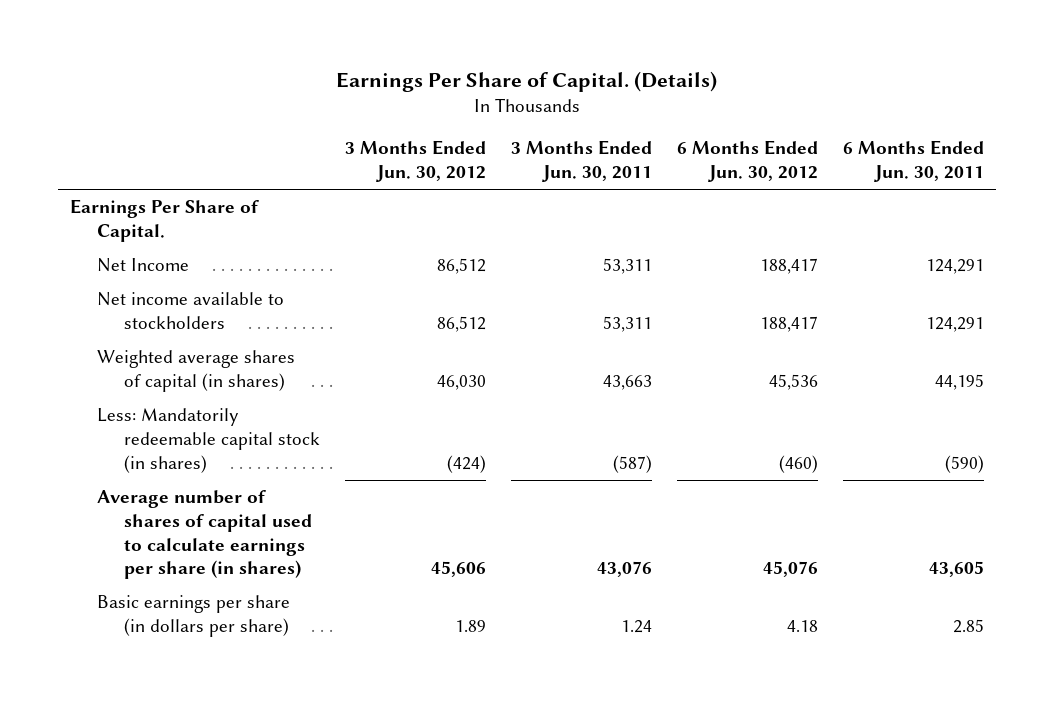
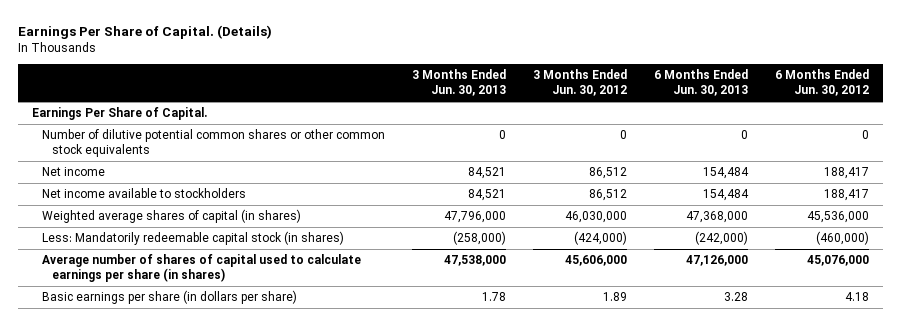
[511,140,653,183] 3 Months Ended Jun. 30, 2011 -> none
[842,140,984,183] 6 Months Ended Jun. 30, 2011 -> none
none -> [412,69,507,97] 3 Months Ended Jun. 30, 2013
none -> [654,69,749,97] 6 Months Ended Jun. 30, 2013
none -> [41,129,385,158] Number of dilutive potential common shares or other common stock equivalents
[97,258,190,273] Net Income -> [41,167,105,177] Net income
[437,374,487,390] 46,030 -> [565,211,628,224] 46,030,000
[768,373,818,390] 45,536 -> [807,211,870,224] 45,536,000
[447,454,487,473] (424) -> [574,231,628,246] (424,000)
[778,454,818,473] (460) -> [816,231,870,246] (460,000)
[431,561,487,578] 45,606 -> [565,255,628,267] 45,606,000
[762,561,818,578] 45,076 -> [807,255,870,267] 45,076,000

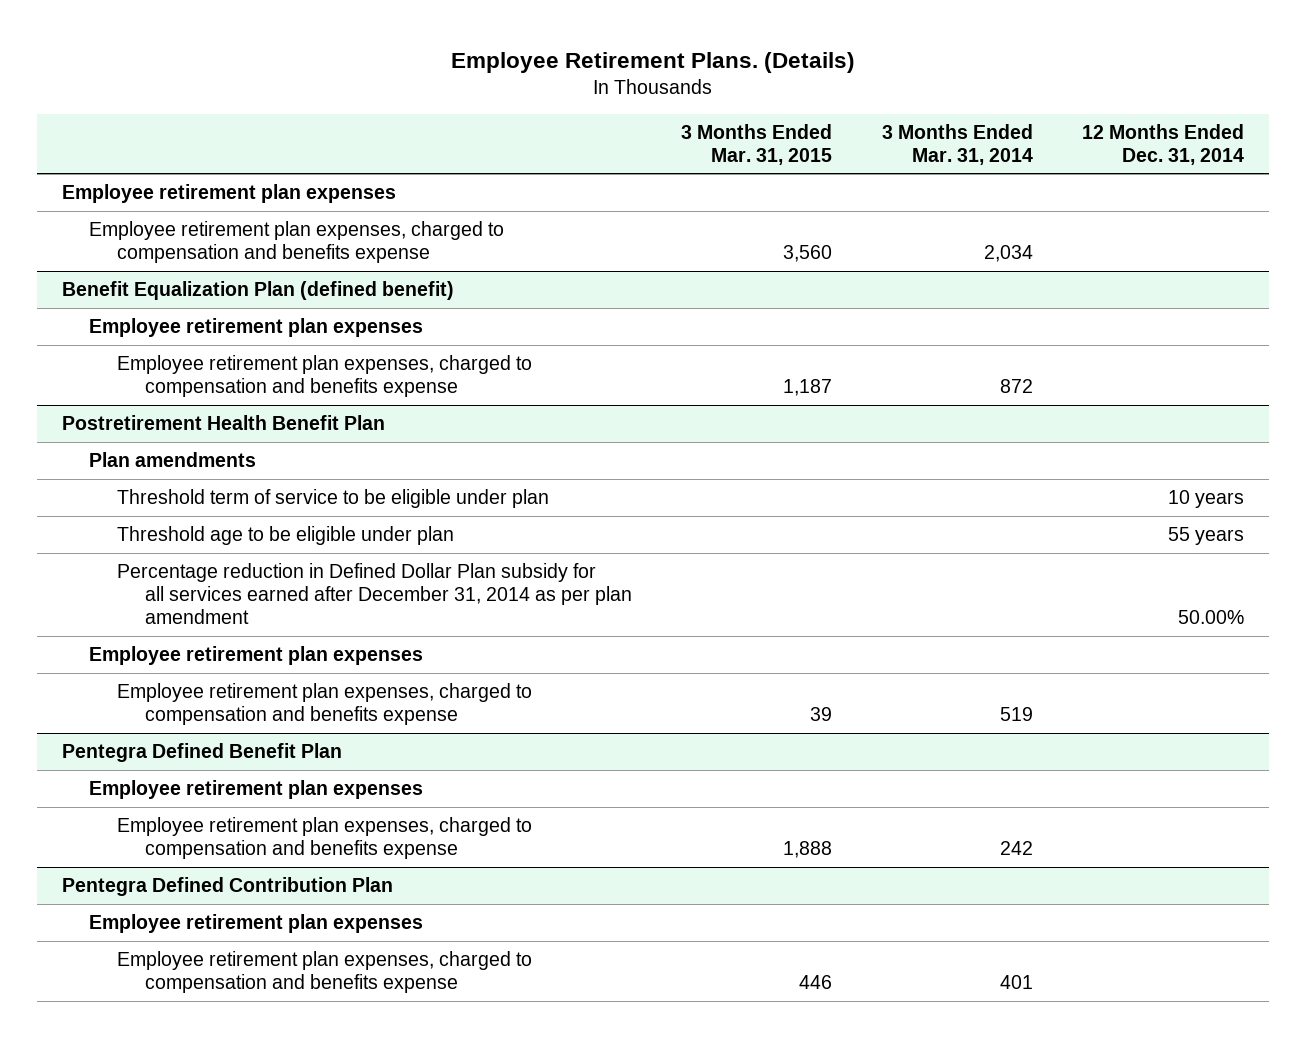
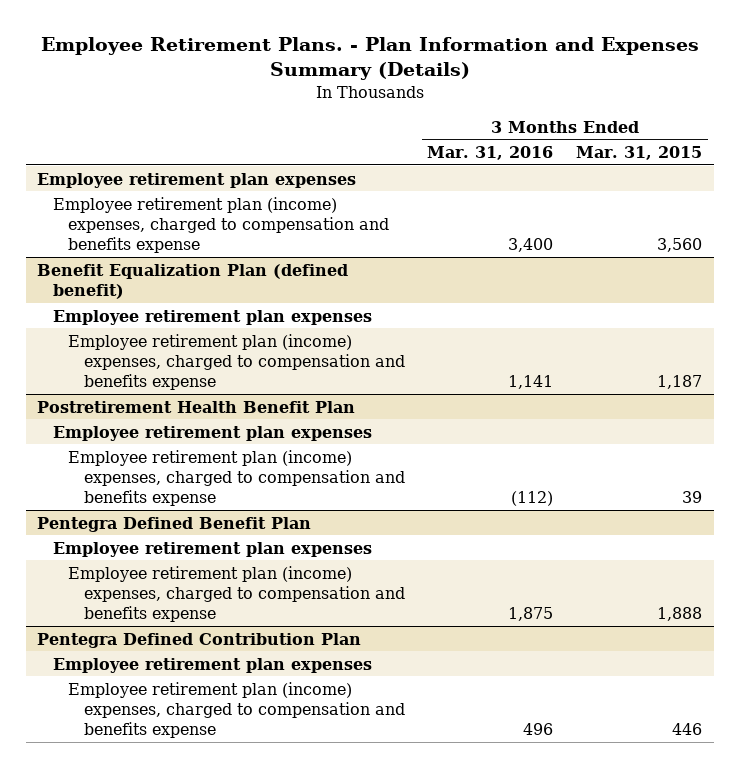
[450,51,855,73] Employee Retirement Plans. (Details) -> [40,37,699,81] Employee Retirement Plans. - Plan Information and Expenses Summary (Details)
[881,123,1033,165] 3 Months Ended Mar. 31, 2014 -> none
[1081,123,1244,165] 12 Months Ended Dec. 31, 2014 -> none
none -> [427,145,554,160] Mar. 31, 2016
[89,221,505,264] Employee retirement plan expenses, charged to compensation and benefits expense -> [52,196,390,254] Employee retirement plan (income) expenses, charged to compensation and benefits expense
[117,355,533,398] Employee retirement plan expenses, charged to compensation and benefits expense -> [68,333,405,391] Employee retirement plan (income) expenses, charged to compensation and benefits expense
[89,452,257,468] Plan amendments -> none
[117,489,550,509] Threshold term of service to be eligible under plan -> none
[117,526,455,546] Threshold age to be eligible under plan -> none
[117,563,632,625] Percentage reduction in Defined Dollar Plan subsidy for all services earned after December 31, 2014 as per plan amendment -> none
[117,683,533,726] Employee retirement plan expenses, charged to compensation and benefits expense -> [68,449,405,507] Employee retirement plan (income) expenses, charged to compensation and benefits expense
[117,817,533,860] Employee retirement plan expenses, charged to compensation and benefits expense -> [68,565,405,623] Employee retirement plan (income) expenses, charged to compensation and benefits expense
[117,951,533,994] Employee retirement plan expenses, charged to compensation and benefits expense -> [68,681,405,739] Employee retirement plan (income) expenses, charged to compensation and benefits expense

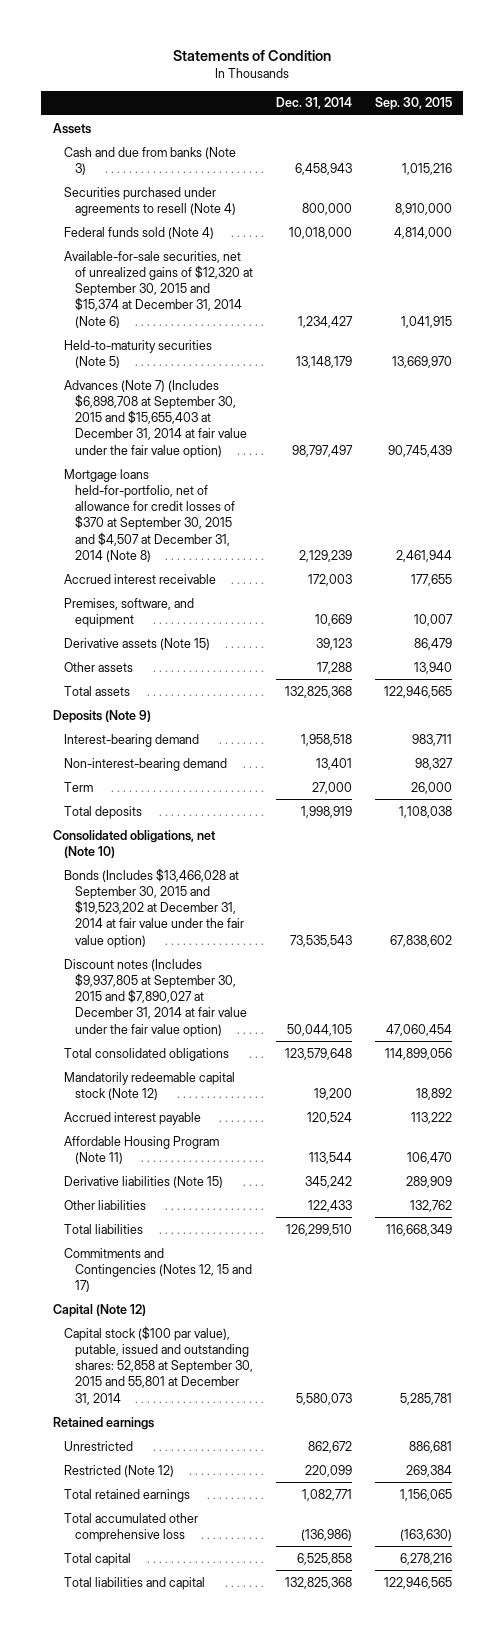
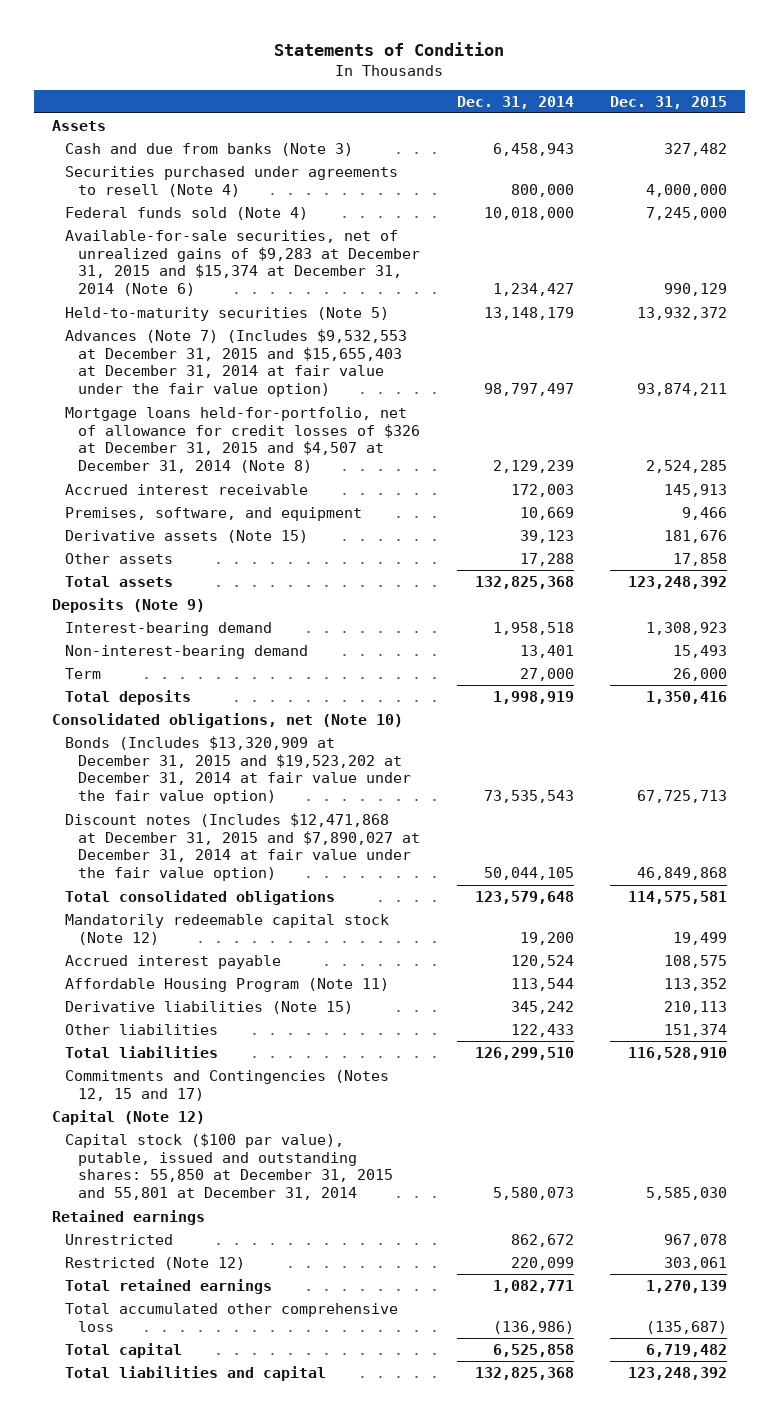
[374,97,452,111] Sep. 30, 2015 -> none
none -> [609,95,727,109] Dec. 31, 2015
[63,250,253,328] Available-for-sale securities, net of unrealized gains of $12,320 at September 30, 2015 and $15,374 at December 31, 2014 (Note 6) -> [65,229,421,297] Available-for-sale securities, net of unrealized gains of $9,283 at December 31, 2015 and $15,374 at December 31, 2014 (Note 6)
[63,379,247,458] Advances (Note 7) (Includes $6,898,708 at September 30, 2015 and $15,655,403 at December 31, 2014 at fair value under the fair value option) -> [65,328,408,398] Advances (Note 7) (Includes $9,532,553 at December 31, 2015 and $15,655,403 at December 31, 2014 at fair value under the fair value option)
[63,468,235,562] Mortgage loans held-for-portfolio, net of allowance for credit losses of $370 at September 30, 2015 and $4,507 at December 31, 2014 (Note 8) -> [65,406,421,474] Mortgage loans held-for-portfolio, net of allowance for credit losses of $326 at December 31, 2015 and $4,507 at December 31, 2014 (Note 8)
[63,867,244,948] Bonds (Includes $13,466,028 at September 30, 2015 and $19,523,202 at December 31, 2014 at fair value under the fair value option) -> [65,735,412,805] Bonds (Includes $13,320,909 at December 31, 2015 and $19,523,202 at December 31, 2014 at fair value under the fair value option)
[63,958,247,1037] Discount notes (Includes $9,937,805 at September 30, 2015 and $7,890,027 at December 31, 2014 at fair value under the fair value option) -> [65,812,421,882] Discount notes (Includes $12,471,868 at December 31, 2015 and $7,890,027 at December 31, 2014 at fair value under the fair value option)
[63,1325,253,1405] Capital stock ($100 par value), putable, issued and outstanding shares: 52,858 at September 30, 2015 and 55,801 at December 31, 2014 -> [65,1132,394,1201] Capital stock ($100 par value), putable, issued and outstanding shares: 55,850 at December 31, 2015 and 55,801 at December 31, 2014

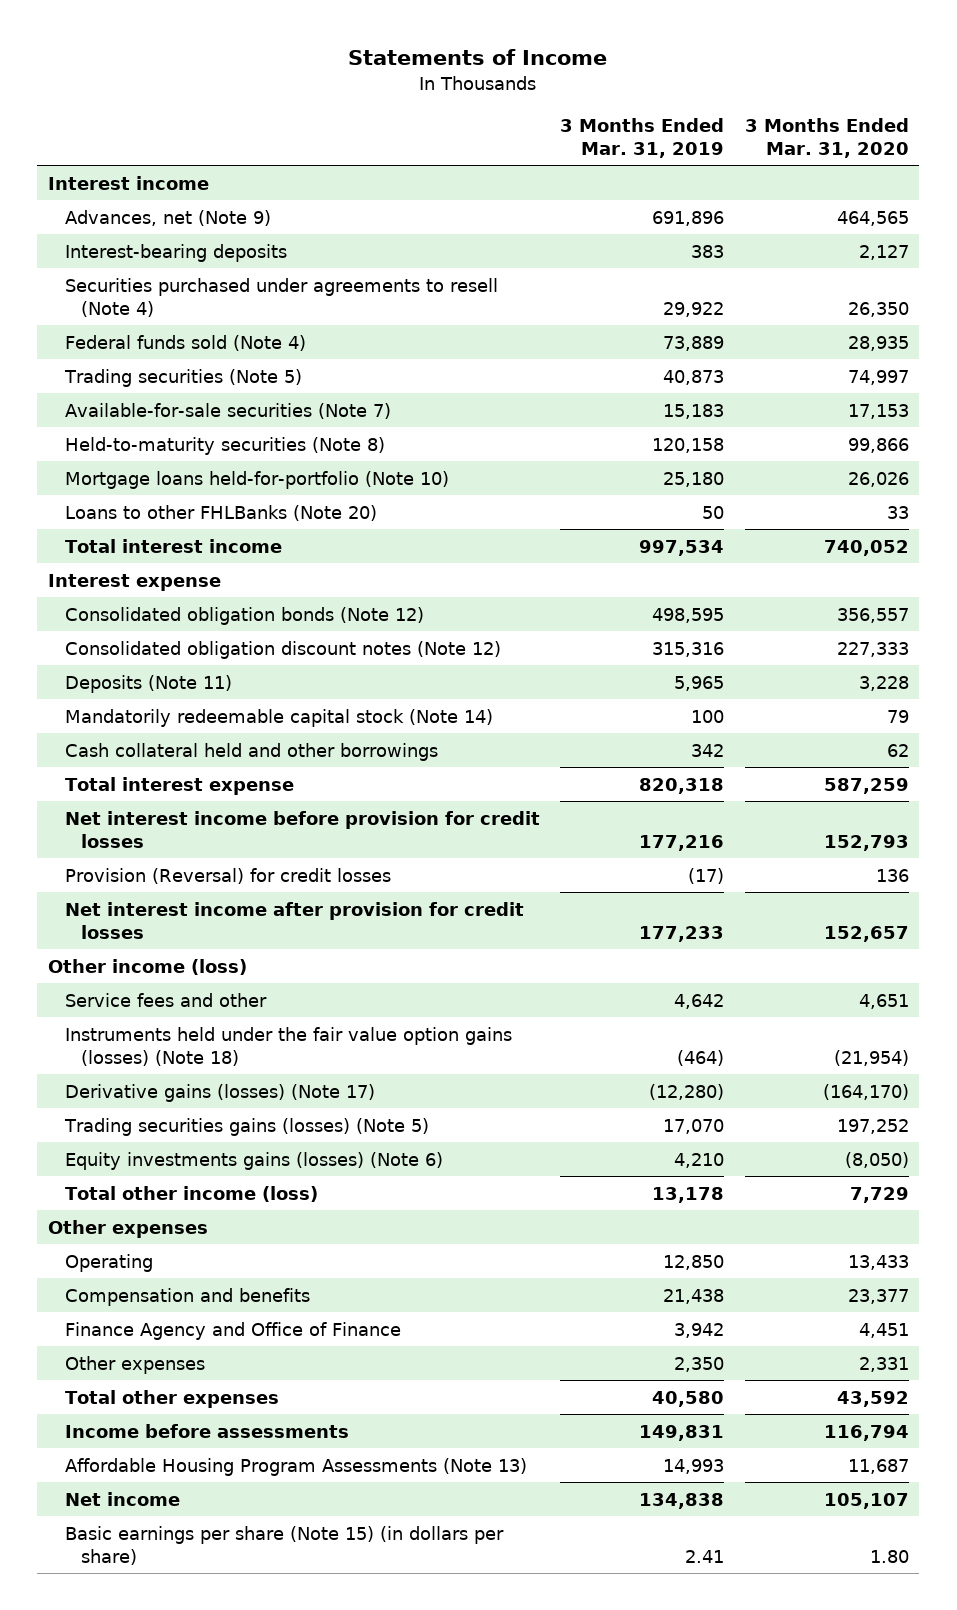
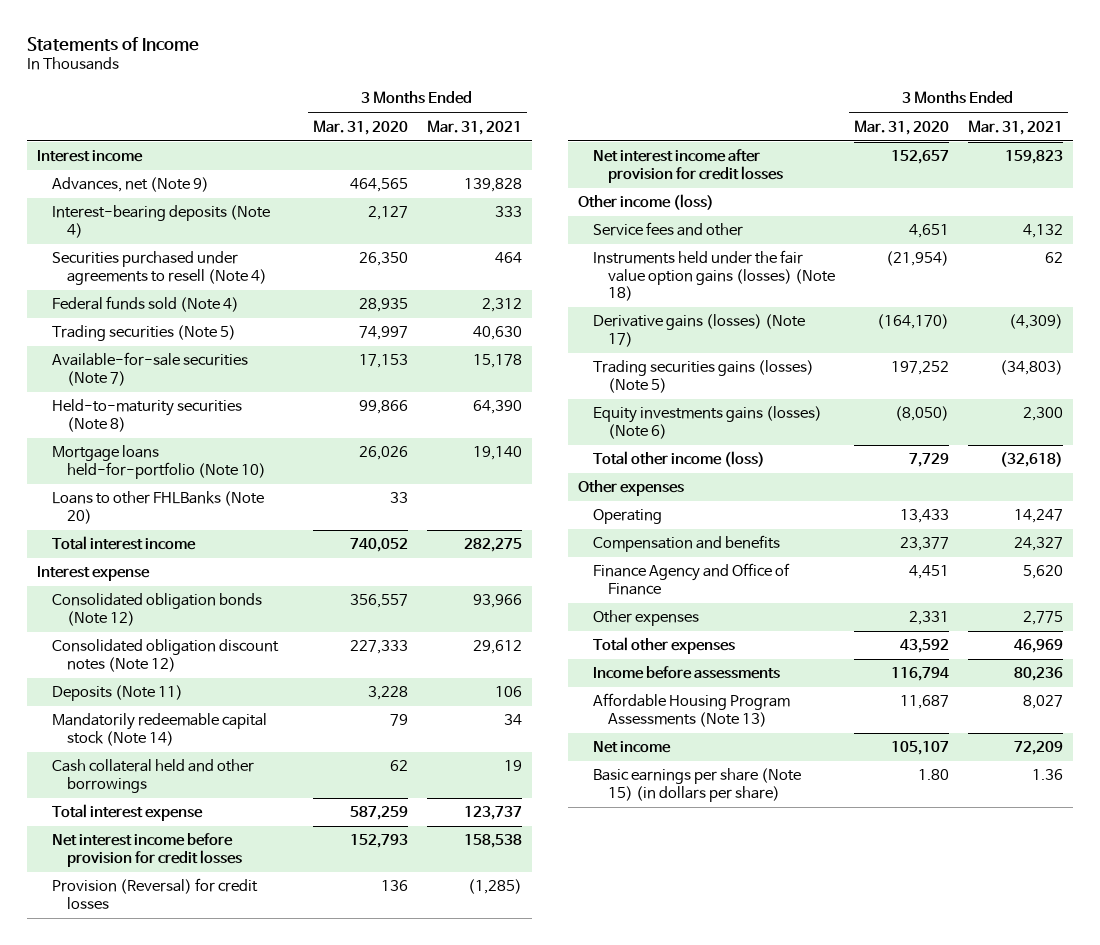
[560,117,725,158] 3 Months Ended Mar. 31, 2019 -> none
none -> [427,119,523,135] Mar. 31, 2021
[64,243,287,262] Interest-bearing deposits -> [51,205,270,238] Interest-bearing deposits (Note 4)

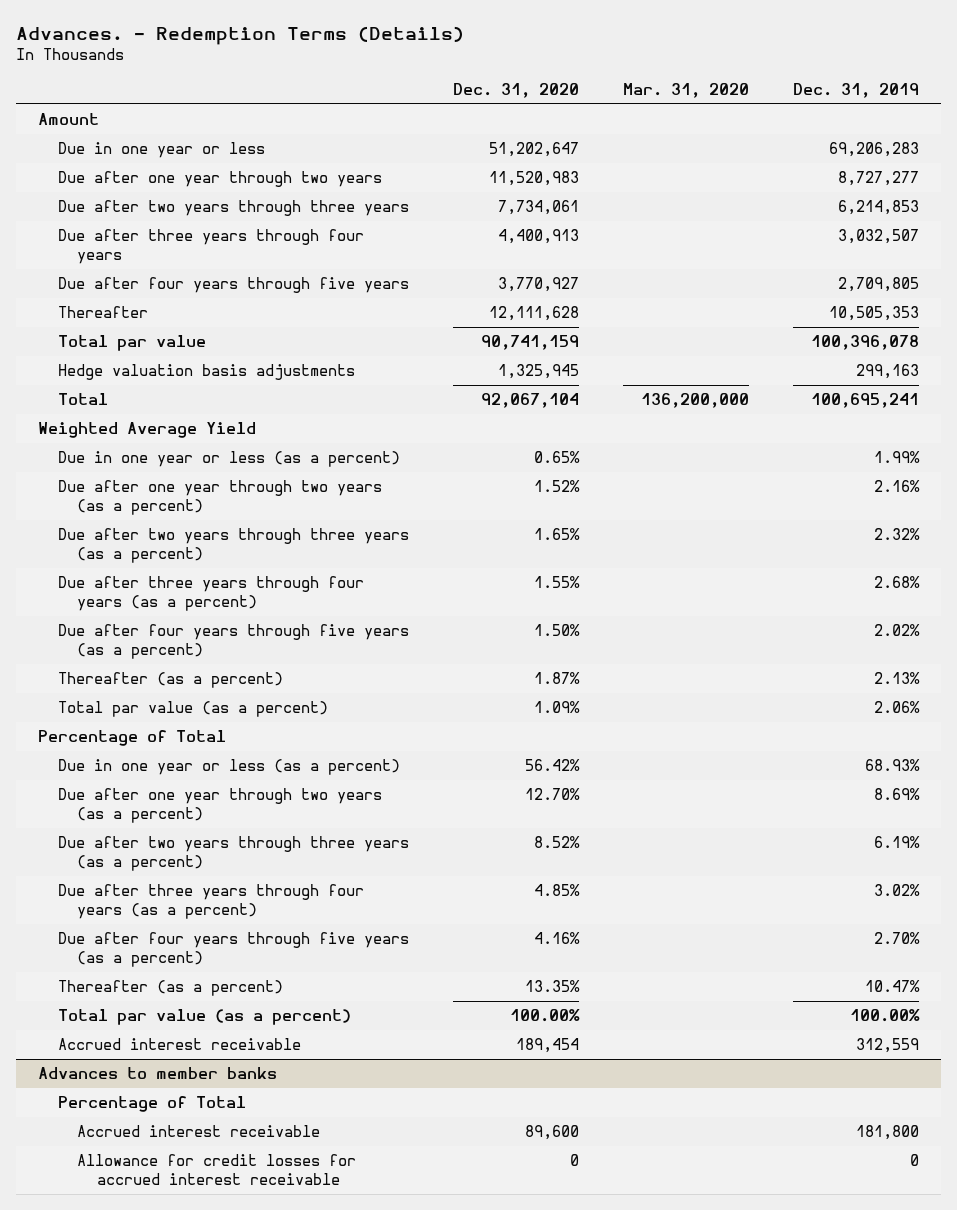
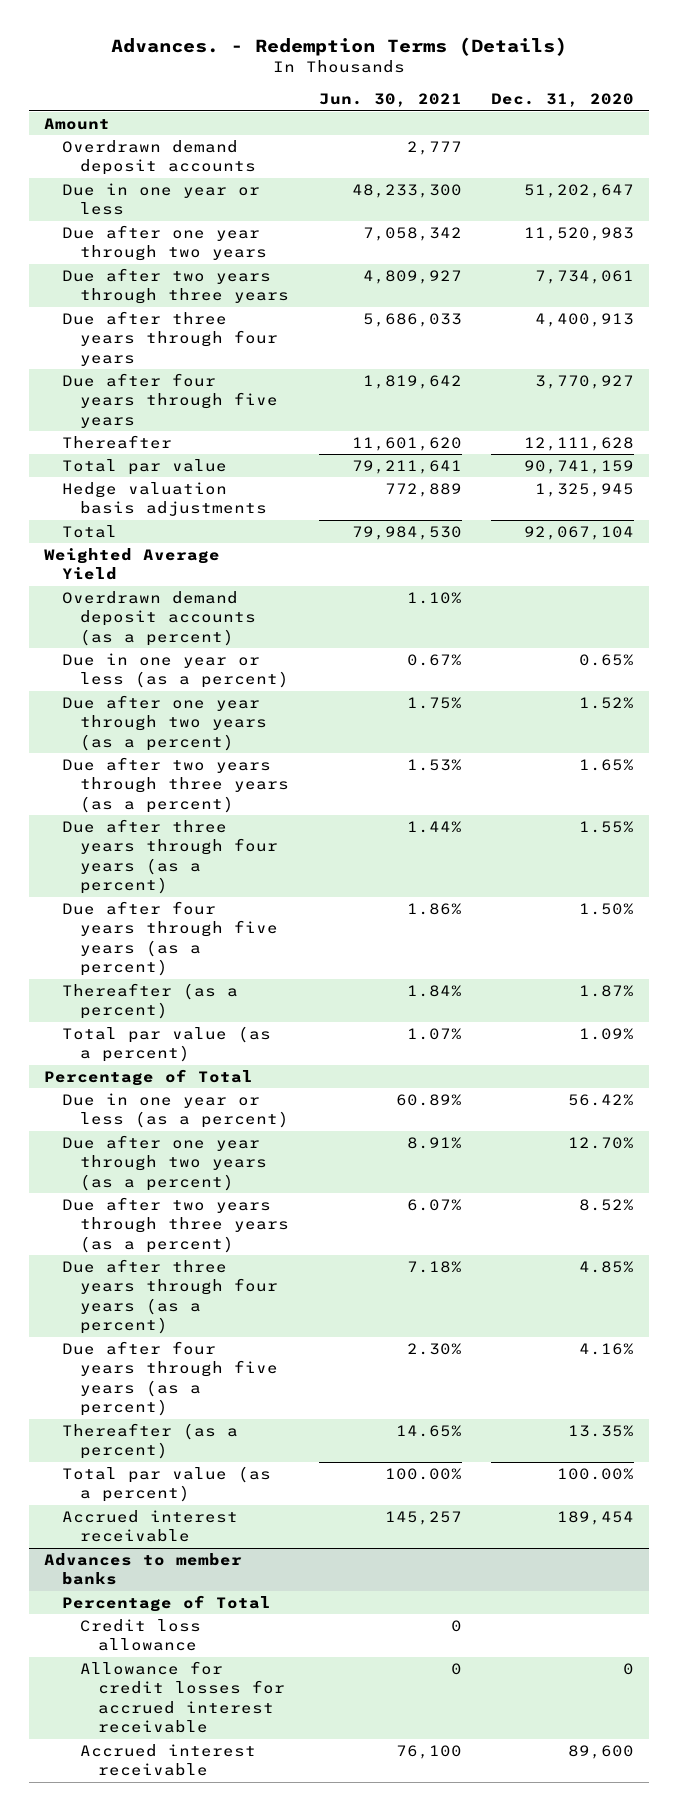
[622,83,749,99] Mar. 31, 2020 -> none
[792,83,919,99] Dec. 31, 2019 -> none
none -> [318,93,462,108] Jun. 30, 2021
none -> [61,139,256,176] Overdrawn demand deposit accounts
none -> [61,590,256,646] Overdrawn demand deposit accounts (as a percent)
none -> [79,1618,201,1652] Credit loss allowance
[77,1125,321,1138] Accrued interest receivable -> [79,1743,256,1777] Accrued interest receivable

